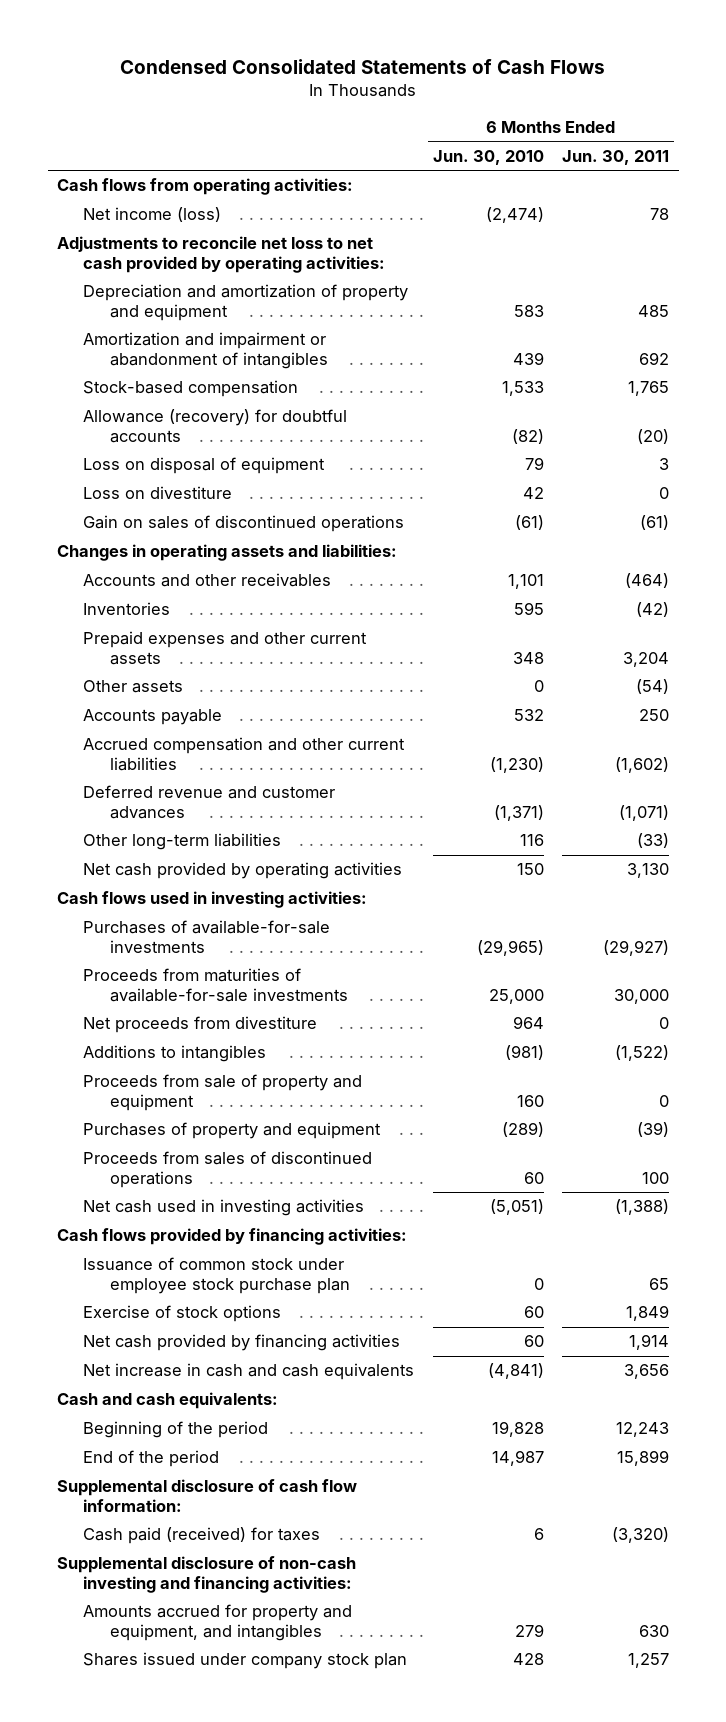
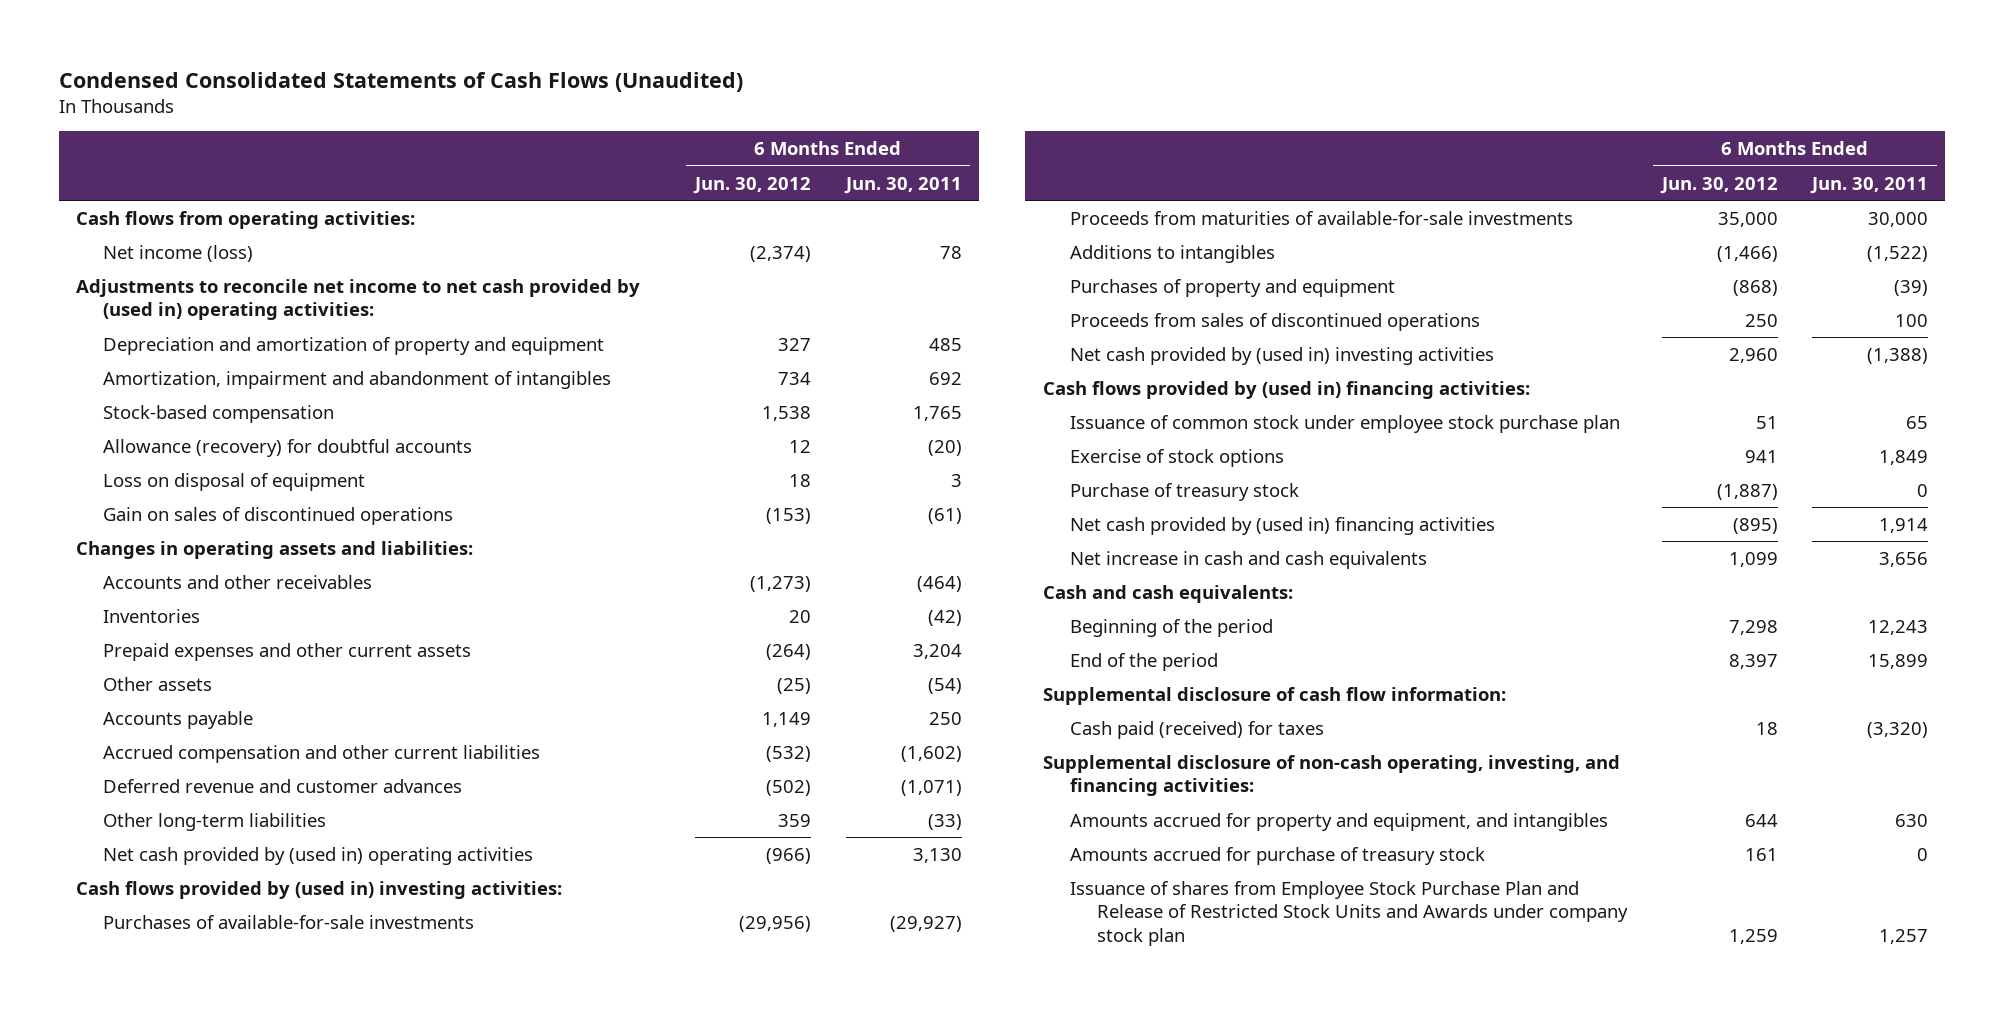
[120,58,606,74] Condensed Consolidated Statements of Cash Flows -> [58,71,743,92] Condensed Consolidated Statements of Cash Flows (Unaudited)
[432,149,544,165] Jun. 30, 2010 -> none
none -> [693,176,812,194] Jun. 30, 2012
[56,236,386,273] Adjustments to reconcile net loss to net cash provided by operating activities: -> [76,278,641,321] Adjustments to reconcile net income to net cash provided by (used in) operating activities:
[83,332,328,369] Amortization and impairment or abandonment of intangibles -> [103,370,612,389] Amortization, impairment and abandonment of intangibles
[83,486,233,500] Loss on divestiture -> none
[83,862,403,880] Net cash provided by operating activities -> [103,846,534,865] Net cash provided by (used in) operating activities
[56,891,367,909] Cash flows used in investing activities: -> [76,880,563,899] Cash flows provided by (used in) investing activities:
[83,1016,318,1034] Net proceeds from divestiture -> none
[83,1074,363,1111] Proceeds from sale of property and equipment -> none
[83,1199,365,1217] Net cash used in investing activities -> [1069,346,1494,365] Net cash provided by (used in) investing activities
[56,1228,407,1246] Cash flows provided by financing activities: -> [1042,380,1530,399] Cash flows provided by (used in) financing activities:
none -> [1069,482,1299,501] Purchase of treasury stock
[83,1334,401,1352] Net cash provided by financing activities -> [1069,516,1495,535] Net cash provided by (used in) financing activities
[56,1556,356,1593] Supplemental disclosure of non-cash investing and financing activities: -> [1042,754,1620,797] Supplemental disclosure of non-cash operating, investing, and financing activities:
none -> [1069,846,1485,865] Amounts accrued for purchase of treasury stock
[83,1652,408,1670] Shares issued under company stock plan -> [1069,880,1629,947] Issuance of shares from Employee Stock Purchase Plan and Release of Restricted Stock Units and Awards under company stock plan

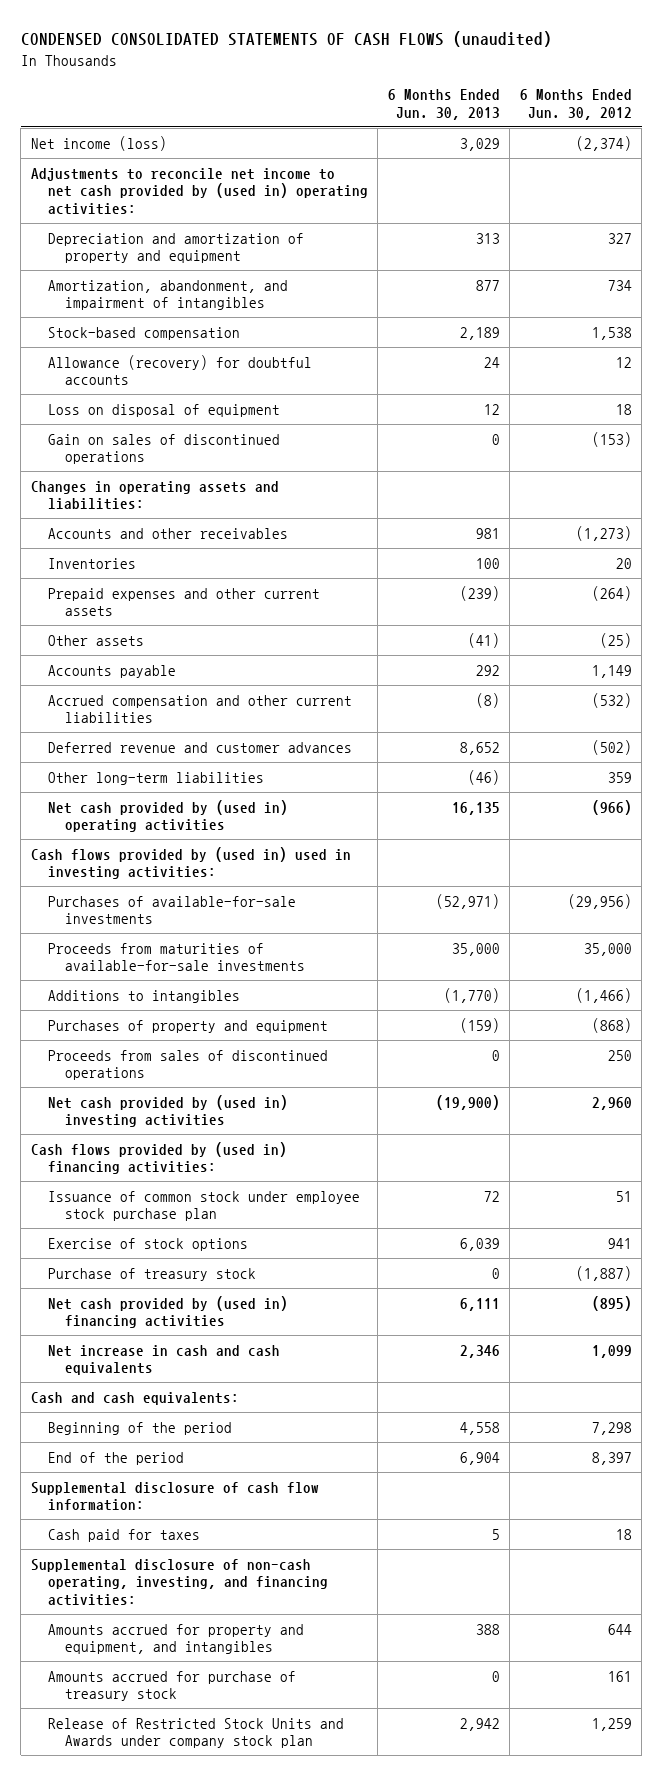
[58,71,743,92] Condensed Consolidated Statements of Cash Flows (Unaudited) -> [20,31,552,48] CONDENSED CONSOLIDATED STATEMENTS OF CASH FLOWS (unaudited)
[843,176,962,194] Jun. 30, 2011 -> none
none -> [387,89,500,120] 6 Months Ended Jun. 30, 2013
[76,210,416,229] Cash flows from operating activities: -> none
[103,370,612,389] Amortization, impairment and abandonment of intangibles -> [47,279,288,311] Amortization, abandonment, and impairment of intangibles
[76,880,563,899] Cash flows provided by (used in) investing activities: -> [30,846,351,880] Cash flows provided by (used in) used in investing activities:
[1069,720,1324,739] Cash paid (received) for taxes -> [47,1528,200,1542] Cash paid for taxes
[1069,880,1629,947] Issuance of shares from Employee Stock Purchase Plan and Release of Restricted Stock Units and Awards under company stock plan -> [47,1717,344,1749] Release of Restricted Stock Units and Awards under company stock plan

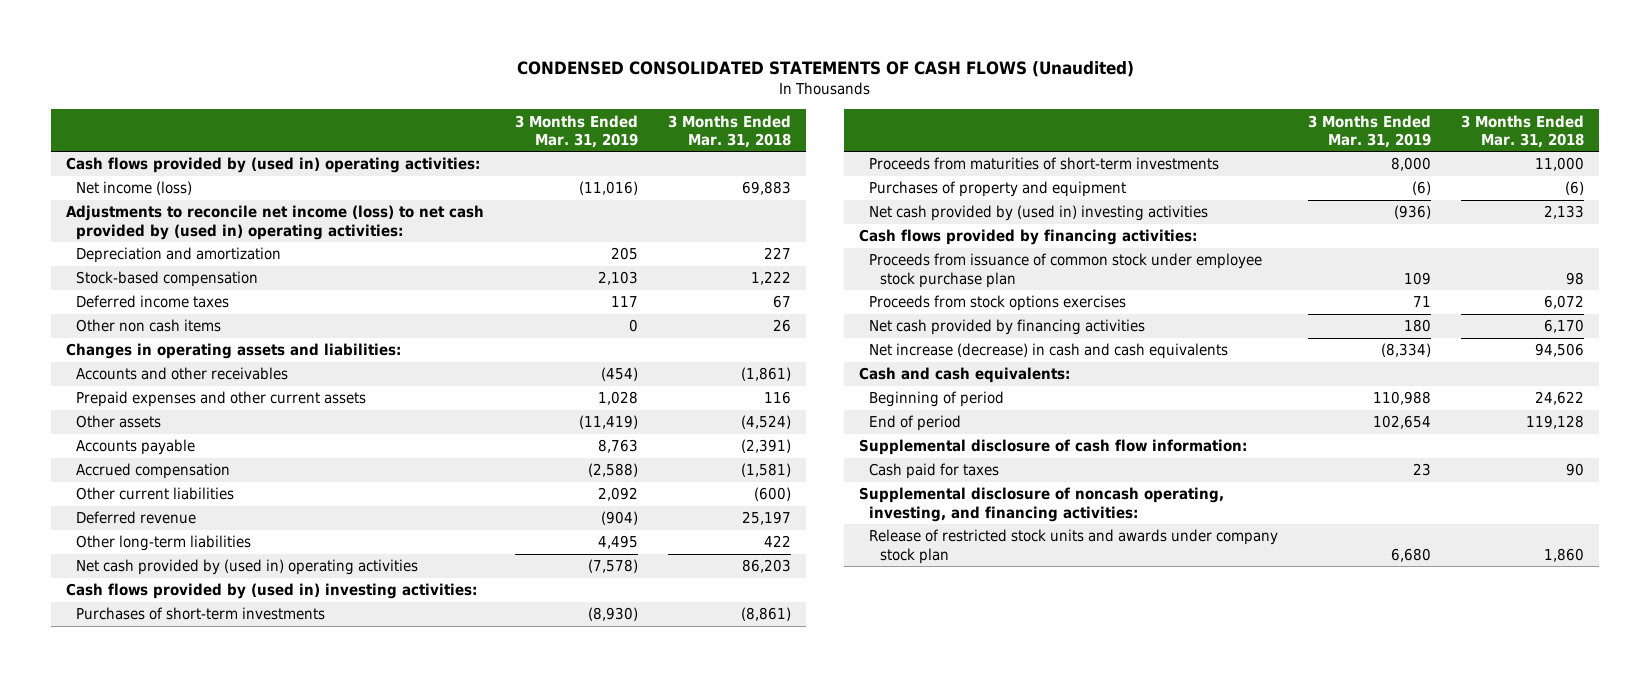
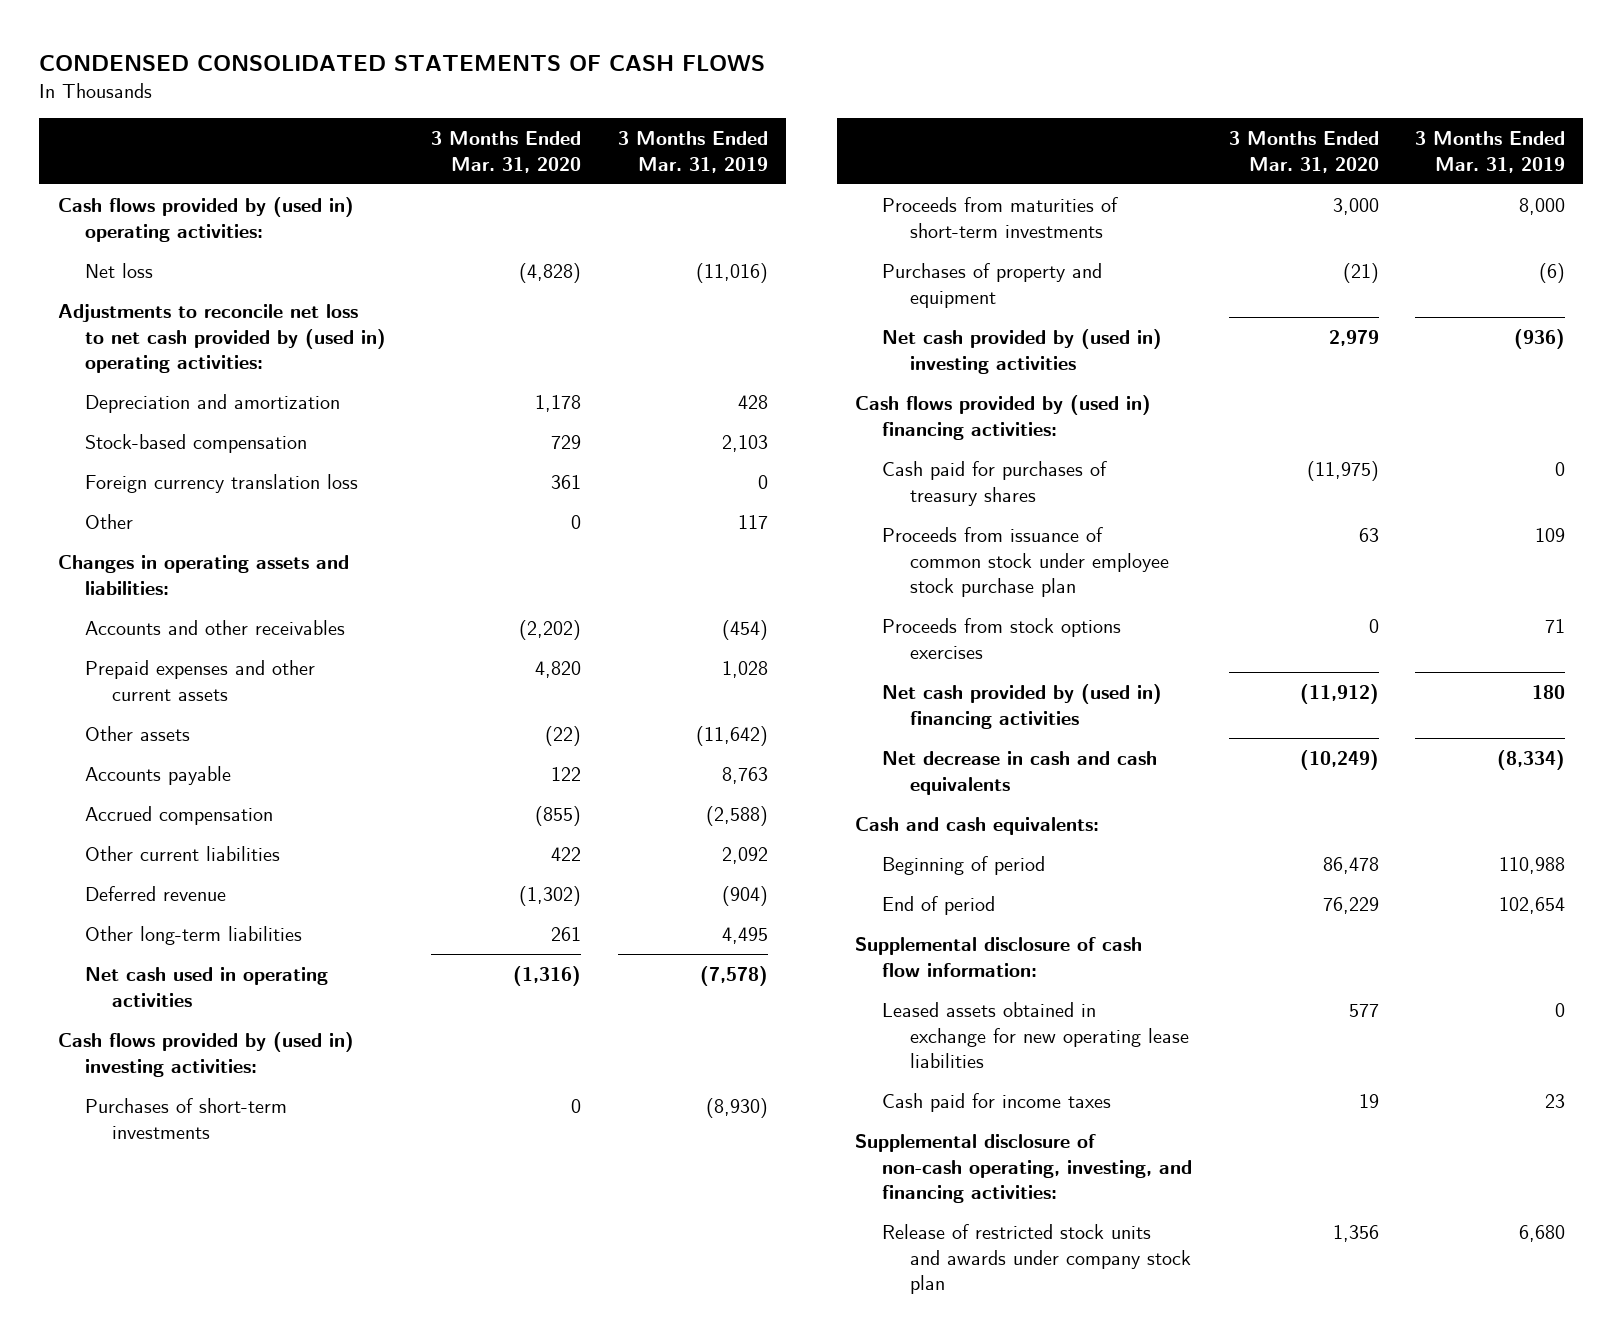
[517,61,1135,78] CONDENSED CONSOLIDATED STATEMENTS OF CASH FLOWS (Unaudited) -> [39,54,766,71] CONDENSED CONSOLIDATED STATEMENTS OF CASH FLOWS
[668,114,792,148] 3 Months Ended Mar. 31, 2018 -> none
none -> [431,131,582,173] 3 Months Ended Mar. 31, 2020
[76,181,193,196] Net income (loss) -> [85,263,154,279] Net loss
[65,205,484,240] Adjustments to reconcile net income (loss) to net cash provided by (used in) operating activities: -> [57,304,387,374] Adjustments to reconcile net loss to net cash provided by (used in) operating activities:
[611,247,639,261] 205 -> [737,395,768,410] 428
[76,295,230,309] Deferred income taxes -> none
none -> [85,474,359,494] Foreign currency translation loss
[76,319,222,333] Other non cash items -> [85,514,134,530] Other
[629,319,639,333] 0 -> [737,515,768,530] 117
[579,415,639,430] (11,419) -> [695,726,768,747] (11,642)
[76,559,419,576] Net cash provided by (used in) operating activities -> [85,967,329,1007] Net cash used in operating activities
[858,229,1197,246] Cash flows provided by financing activities: -> [854,395,1151,440] Cash flows provided by (used in) financing activities:
none -> [882,461,1108,506] Cash paid for purchases of treasury shares
[869,319,1146,336] Net cash provided by financing activities -> [882,684,1163,729] Net cash provided by (used in) financing activities
[869,343,1229,360] Net increase (decrease) in cash and cash equivalents -> [882,751,1158,795] Net decrease in cash and cash equivalents
none -> [882,1002,1189,1069] Leased assets obtained in exchange for new operating lease liabilities
[869,463,1000,480] Cash paid for taxes -> [882,1093,1112,1113] Cash paid for income taxes
[858,487,1224,522] Supplemental disclosure of noncash operating, investing, and financing activities: -> [854,1134,1193,1204] Supplemental disclosure of non-cash operating, investing, and financing activities:

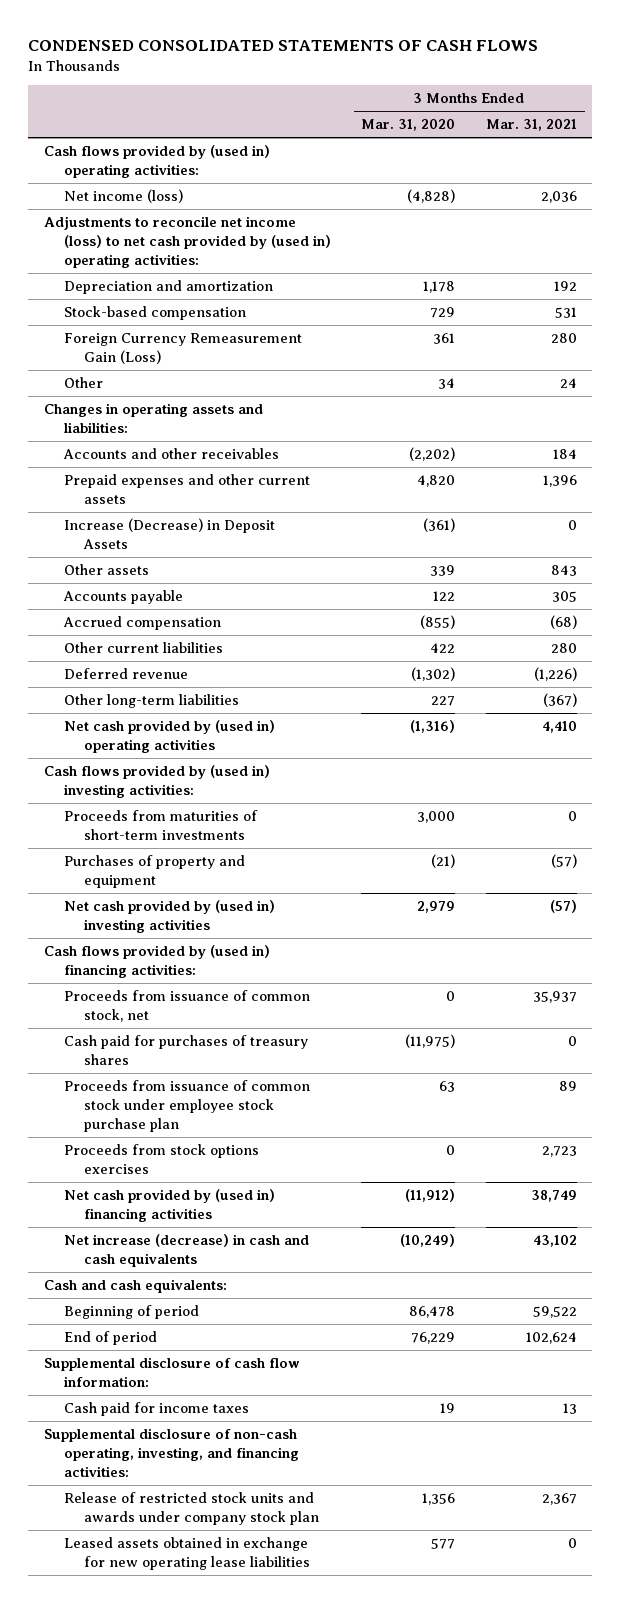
[617,131,768,173] 3 Months Ended Mar. 31, 2019 -> none
none -> [486,119,578,132] Mar. 31, 2021
[85,263,154,279] Net loss -> [63,189,183,204] Net income (loss)
[57,304,387,374] Adjustments to reconcile net loss to net cash provided by (used in) operating activities: -> [43,216,331,268] Adjustments to reconcile net income (loss) to net cash provided by (used in) operating activities:
[85,474,359,494] Foreign currency translation loss -> [63,333,302,364] Foreign Currency Remeasurement Gain (Loss)
[571,515,582,530] 0 -> [438,378,456,390] 34
none -> [63,518,275,549] Increase (Decrease) in Deposit Assets
[545,726,582,747] (22) -> [430,565,456,577] 339
[551,927,582,942] 261 -> [431,696,456,707] 227
[85,967,329,1007] Net cash used in operating activities -> [63,720,275,753] Net cash provided by (used in) operating activities
[85,1098,288,1139] Purchases of short-term investments -> none
none -> [63,990,310,1022] Proceeds from issuance of common stock, net
[882,751,1158,795] Net decrease in cash and cash equivalents -> [63,1234,309,1267] Net increase (decrease) in cash and cash equivalents
[882,1002,1189,1069] Leased assets obtained in exchange for new operating lease liabilities -> [63,1537,310,1570] Leased assets obtained in exchange for new operating lease liabilities

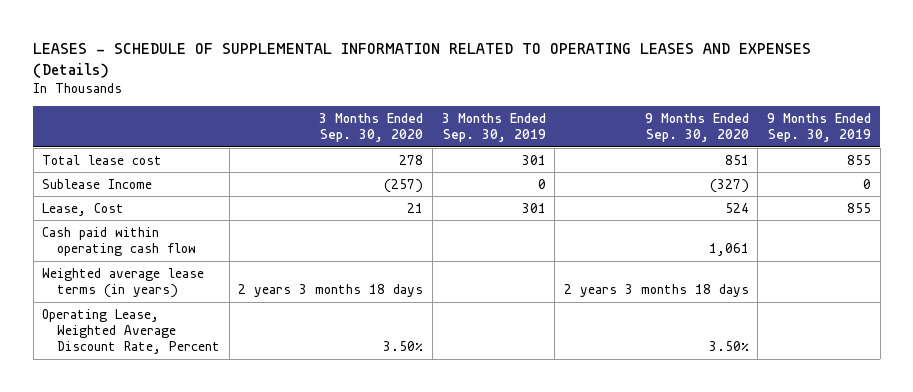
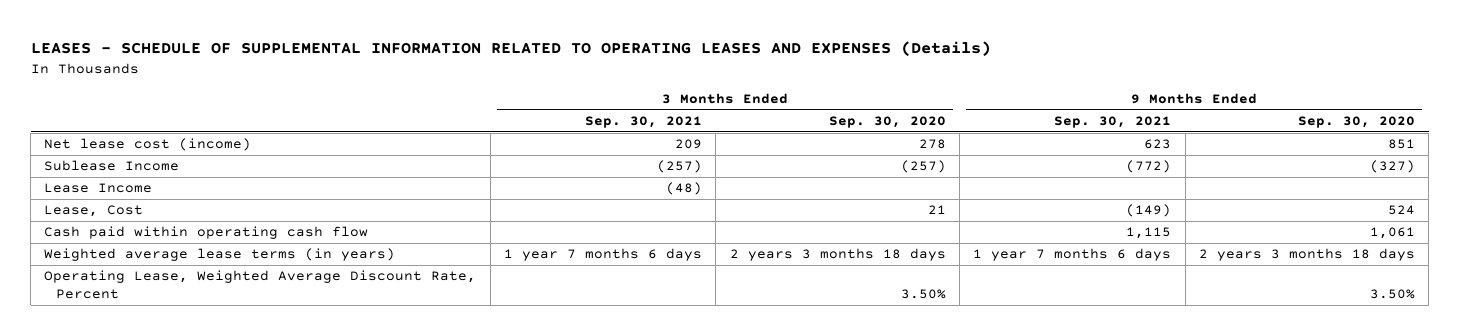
[441,112,546,142] 3 Months Ended Sep. 30, 2019 -> none
[767,112,872,142] 9 Months Ended Sep. 30, 2019 -> none
none -> [584,115,702,128] Sep. 30, 2021
none -> [1054,115,1172,128] Sep. 30, 2021
[42,154,163,165] Total lease cost -> [44,138,252,152] Net lease cost (income)
none -> [44,183,153,194] Lease Income

